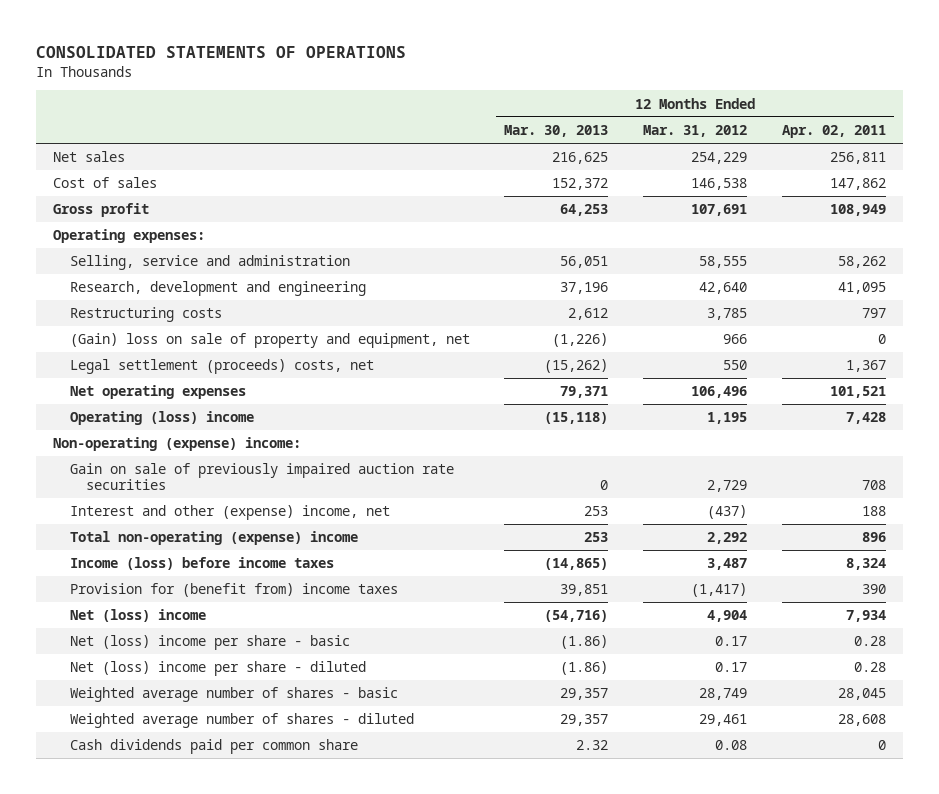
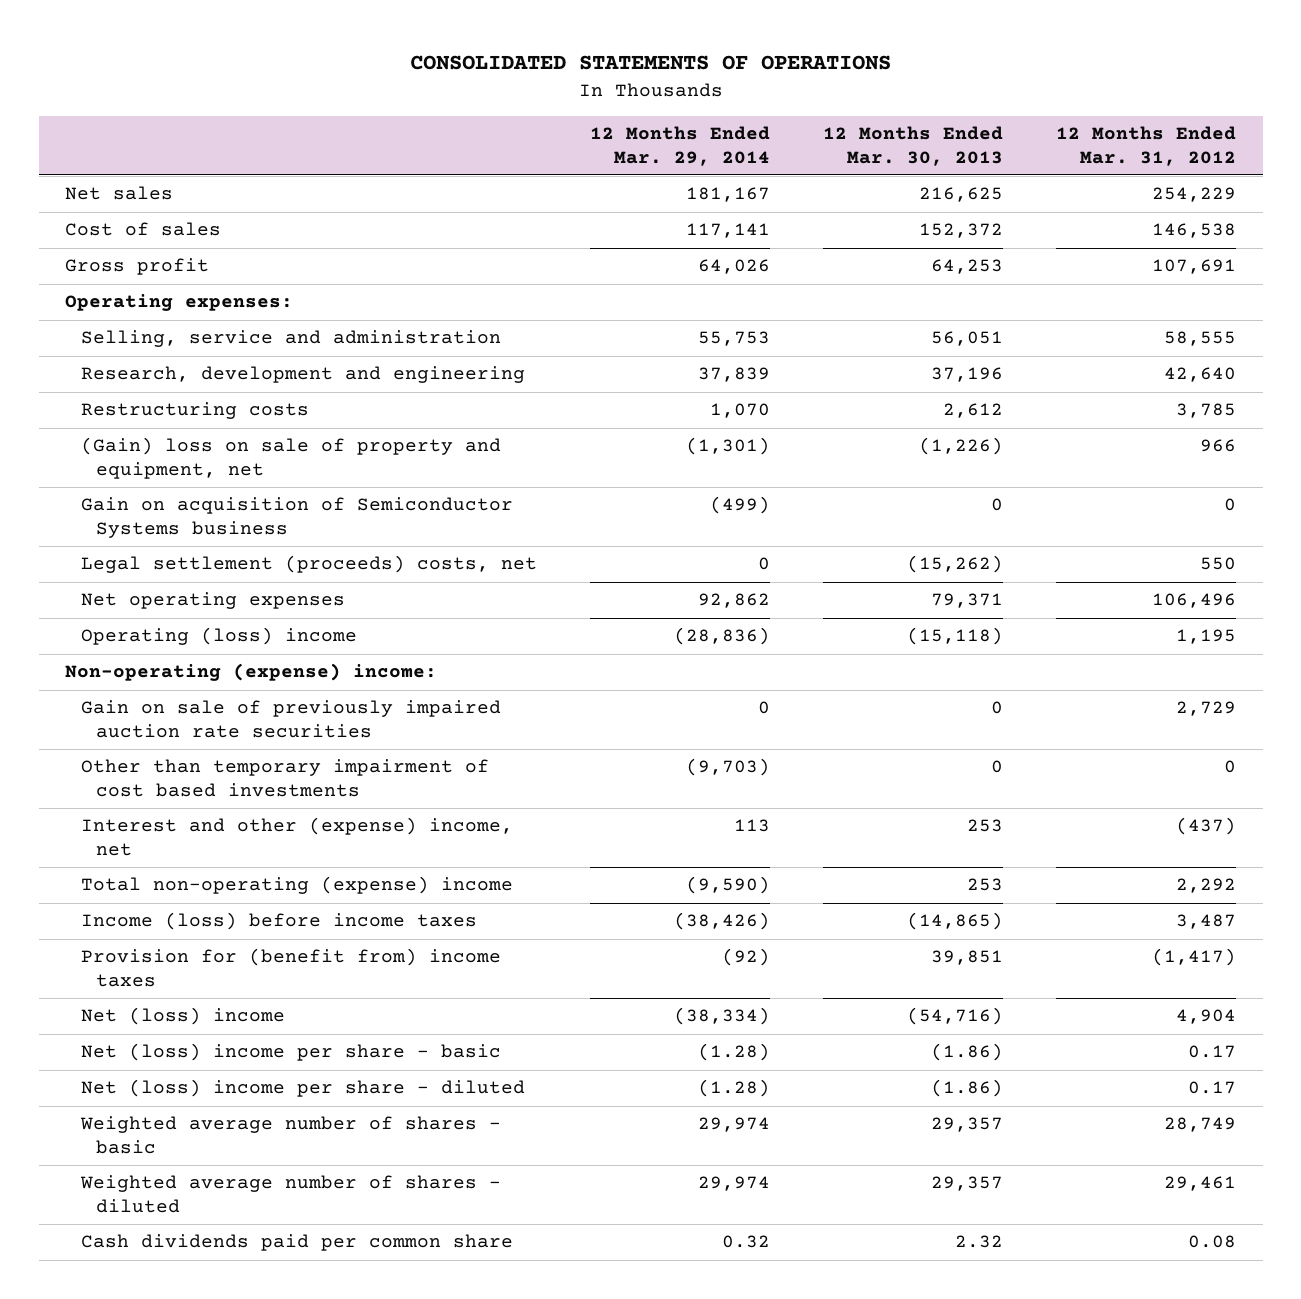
[781,125,886,139] Apr. 02, 2011 -> none
none -> [589,126,770,166] 12 Months Ended Mar. 29, 2014
none -> [80,497,513,538] Gain on acquisition of Semiconductor Systems business
none -> [80,759,489,797] Other than temporary impairment of cost based investments

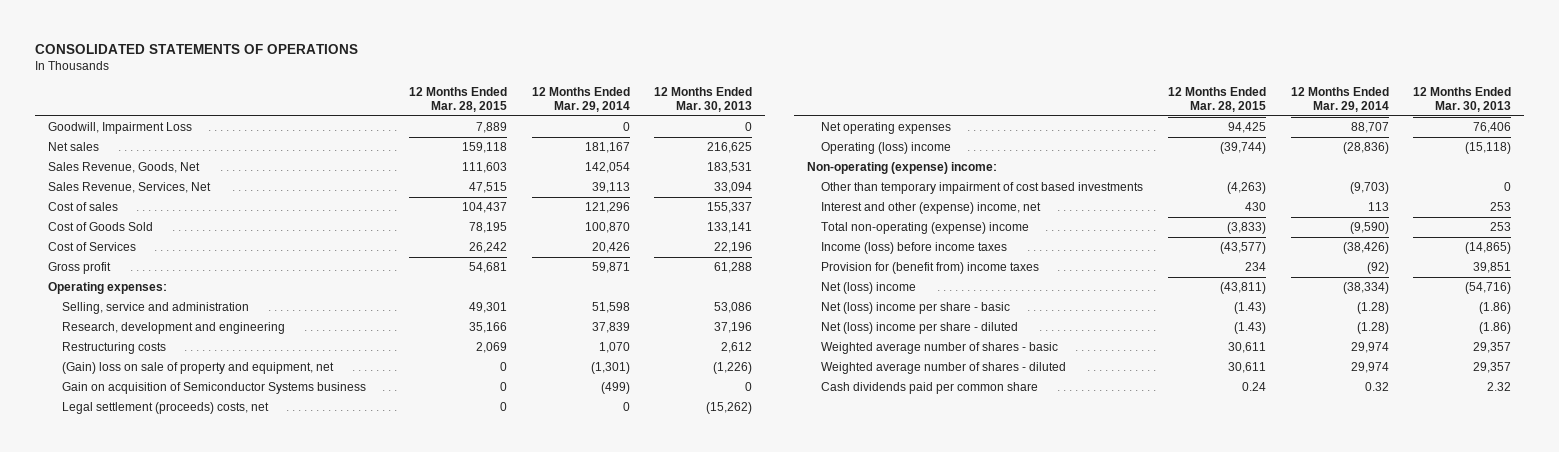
[1056,126,1237,166] 12 Months Ended Mar. 31, 2012 -> none
none -> [408,86,507,113] 12 Months Ended Mar. 28, 2015
none -> [47,121,192,134] Goodwill, Impairment Loss
none -> [47,161,200,173] Sales Revenue, Goods, Net
none -> [47,181,211,193] Sales Revenue, Services, Net
[685,223,770,239] 117,141 -> [584,201,630,213] 121,296
[919,223,1004,239] 152,372 -> [707,201,753,213] 155,337
none -> [47,221,153,231] Cost of Goods Sold
none -> [47,241,136,251] Cost of Services
[697,259,770,275] 64,026 -> [591,261,630,273] 59,871
[931,259,1004,275] 64,253 -> [714,261,753,273] 61,288
[697,331,770,347] 55,753 -> [591,301,630,313] 51,598
[931,331,1004,347] 56,051 -> [714,301,753,313] 53,086
[697,593,770,609] 92,862 -> [1350,121,1389,133] 88,707
[931,593,1004,609] 79,371 -> [1473,121,1512,133] 76,406
[80,700,501,738] Gain on sale of previously impaired auction rate securities -> none

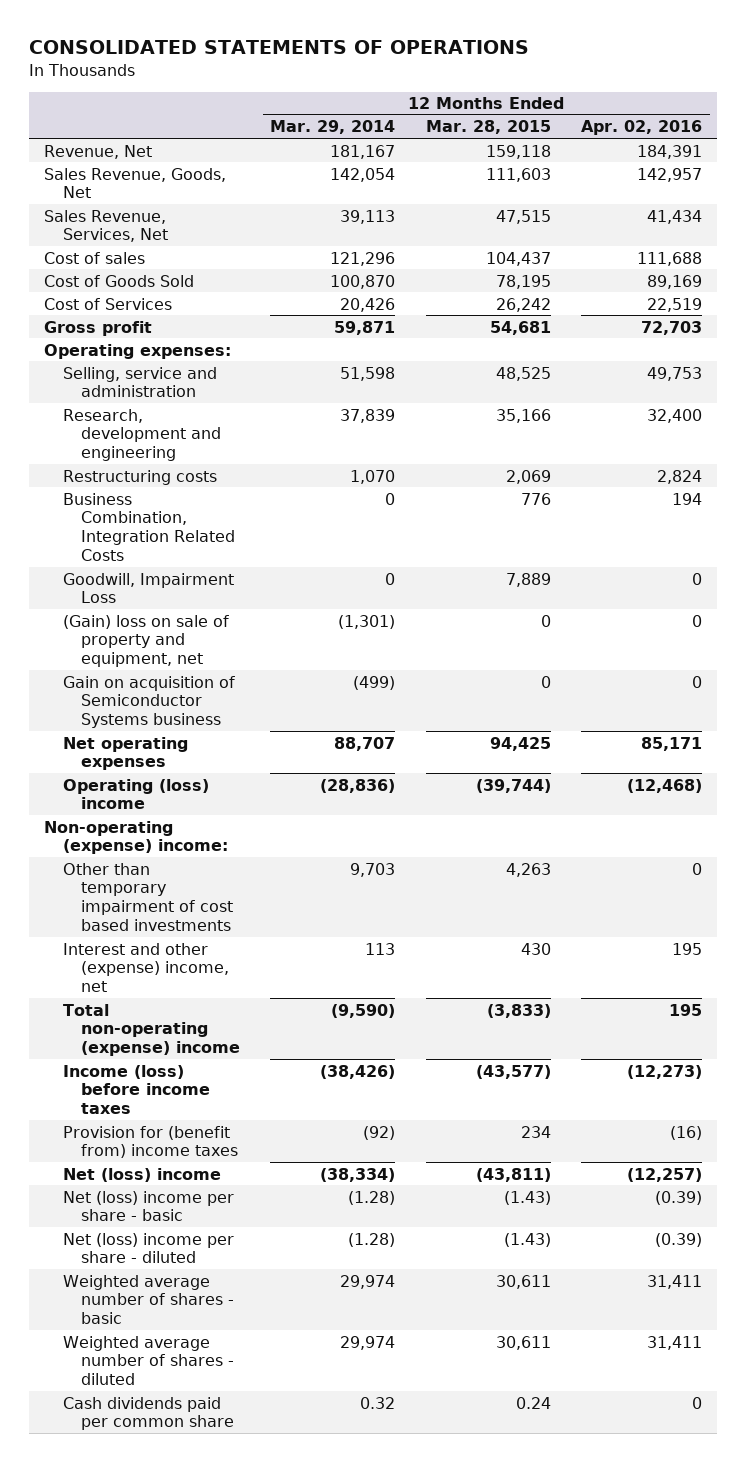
[654,86,753,113] 12 Months Ended Mar. 30, 2013 -> none
none -> [581,120,703,136] Apr. 02, 2016
[47,141,99,151] Net sales -> [44,144,153,159] Revenue, Net
[468,301,507,313] 49,301 -> [495,366,551,381] 48,525
none -> [62,492,235,562] Business Combination, Integration Related Costs
[47,121,192,134] Goodwill, Impairment Loss -> [62,572,234,604] Goodwill, Impairment Loss
[62,401,270,414] Legal settlement (proceeds) costs, net -> none
[1226,181,1266,194] (4,263) -> [505,862,551,877] 4,263
[1349,181,1389,194] (9,703) -> [350,862,396,877] 9,703

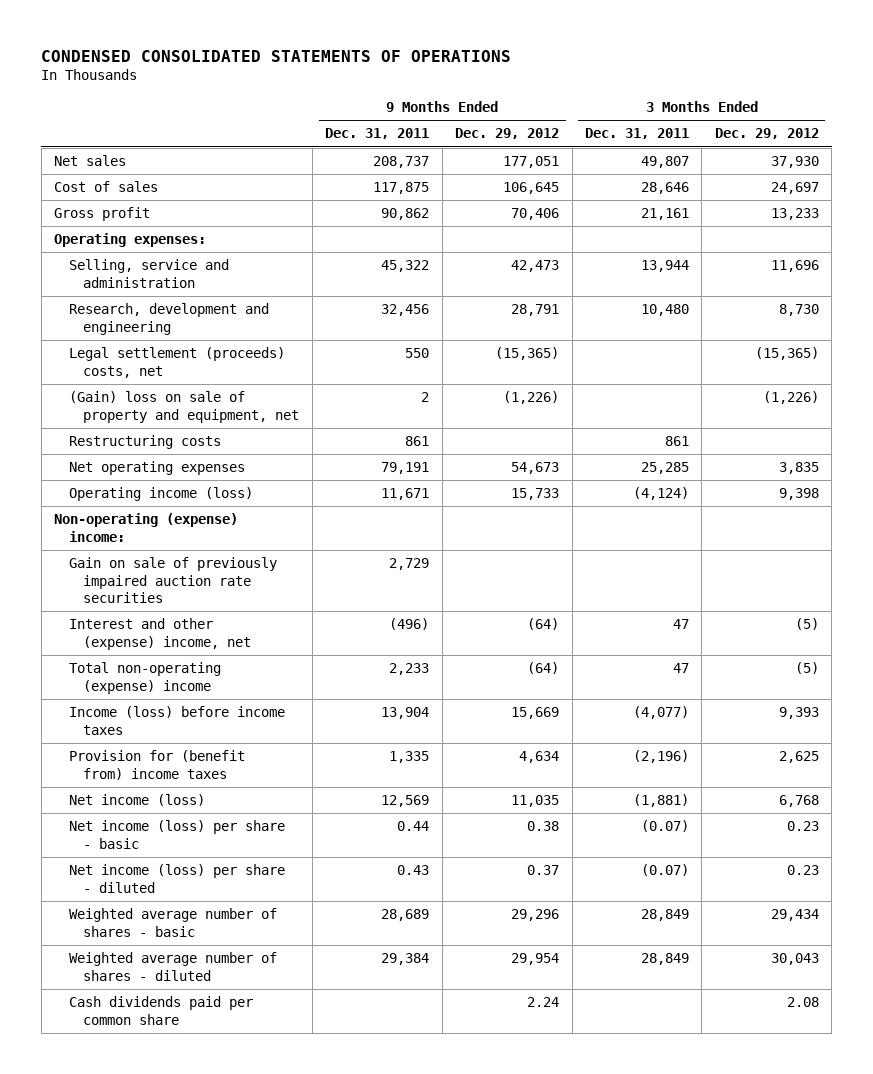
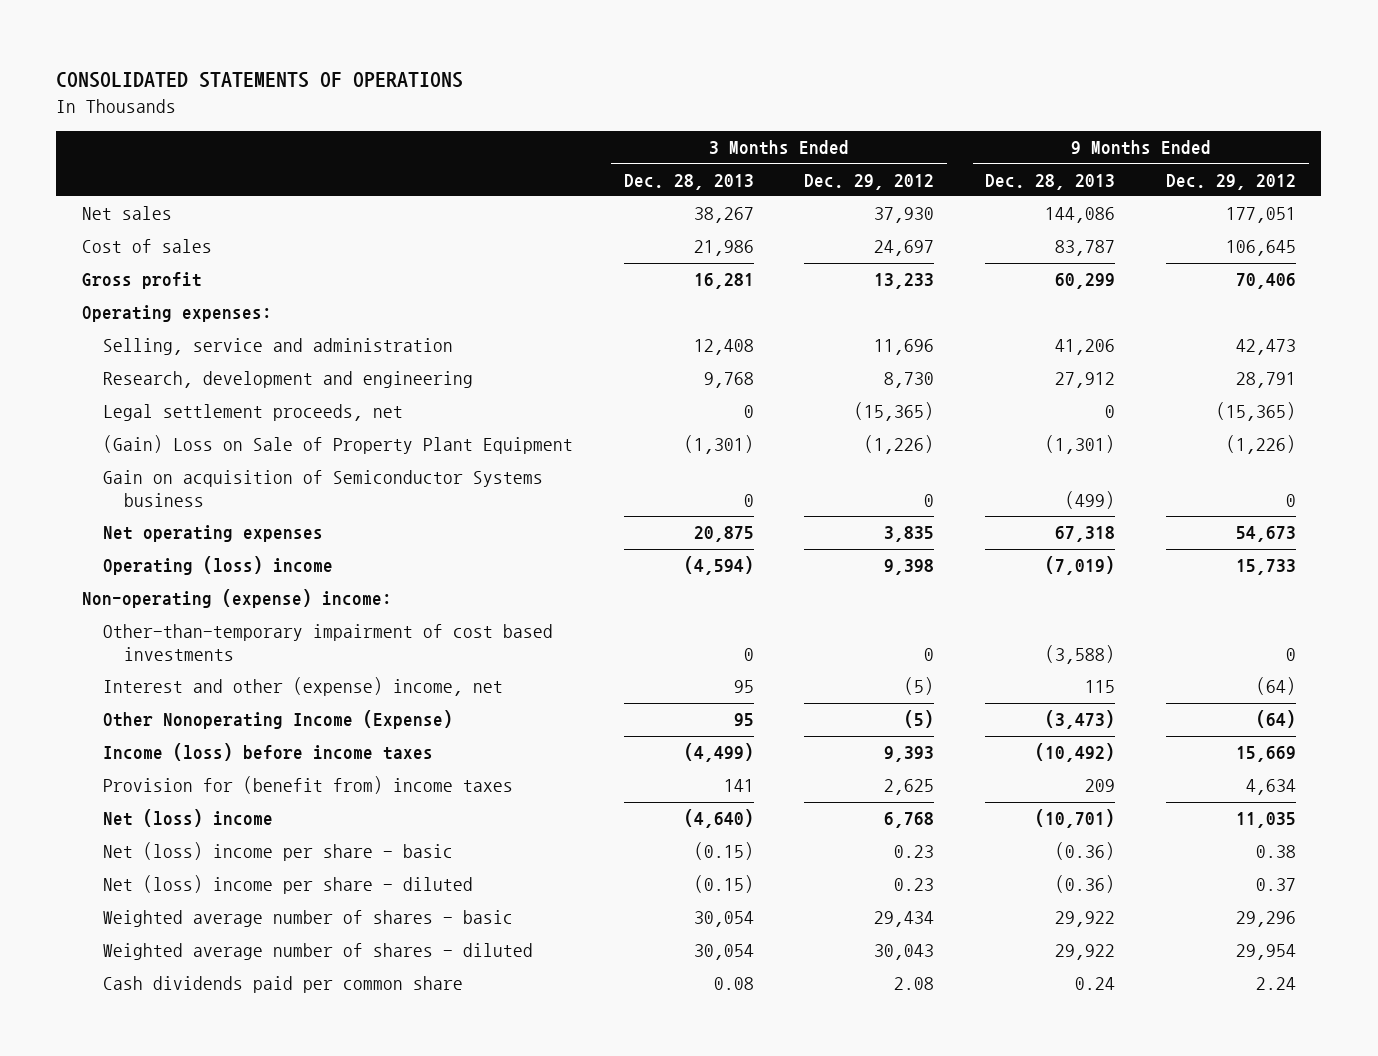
[41,50,512,63] CONDENSED CONSOLIDATED STATEMENTS OF OPERATIONS -> [56,72,464,89] CONSOLIDATED STATEMENTS OF OPERATIONS
[325,128,430,140] Dec. 31, 2011 -> none
[584,128,689,140] Dec. 31, 2011 -> none
none -> [623,173,754,190] Dec. 28, 2013
none -> [985,173,1116,190] Dec. 28, 2013
[68,435,221,450] Restructuring costs -> none
[68,347,285,378] Legal settlement (proceeds) costs, net -> [102,404,403,422] Legal settlement proceeds, net
[68,391,300,423] (Gain) loss on sale of property and equipment, net -> [102,435,573,455] (Gain) Loss on Sale of Property Plant Equipment
none -> [102,470,543,507] Gain on acquisition of Semiconductor Systems business
[68,487,253,502] Operating income (loss) -> [102,556,333,576] Operating (loss) income
[68,557,277,603] Gain on sale of previously impaired auction rate securities -> none
none -> [102,624,553,661] Other-than-temporary impairment of cost based investments
[68,662,221,694] Total non-operating (expense) income -> [102,710,453,730] Other Nonoperating Income (Expense)
[68,794,205,807] Net income (loss) -> [102,809,273,828] Net (loss) income
[68,820,285,849] Net income (loss) per share - basic -> [102,842,453,862] Net (loss) income per share - basic
[68,864,285,893] Net income (loss) per share - diluted -> [102,875,473,895] Net (loss) income per share - diluted

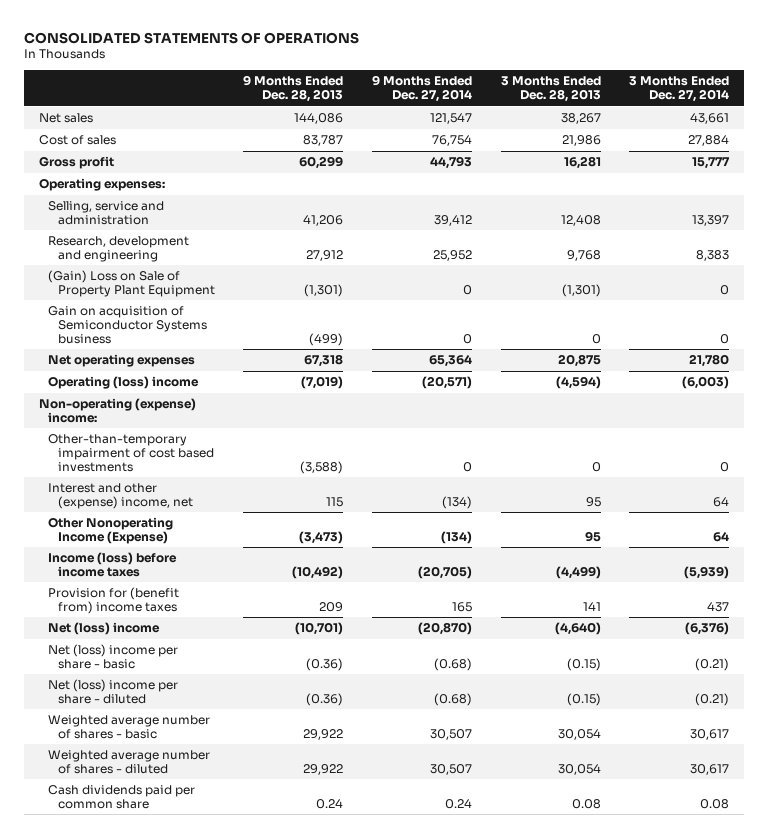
[804,173,935,190] Dec. 29, 2012 -> none
[1166,173,1297,190] Dec. 29, 2012 -> none
none -> [371,75,472,103] 9 Months Ended Dec. 27, 2014
none -> [629,76,730,103] 3 Months Ended Dec. 27, 2014
[102,404,403,422] Legal settlement proceeds, net -> none

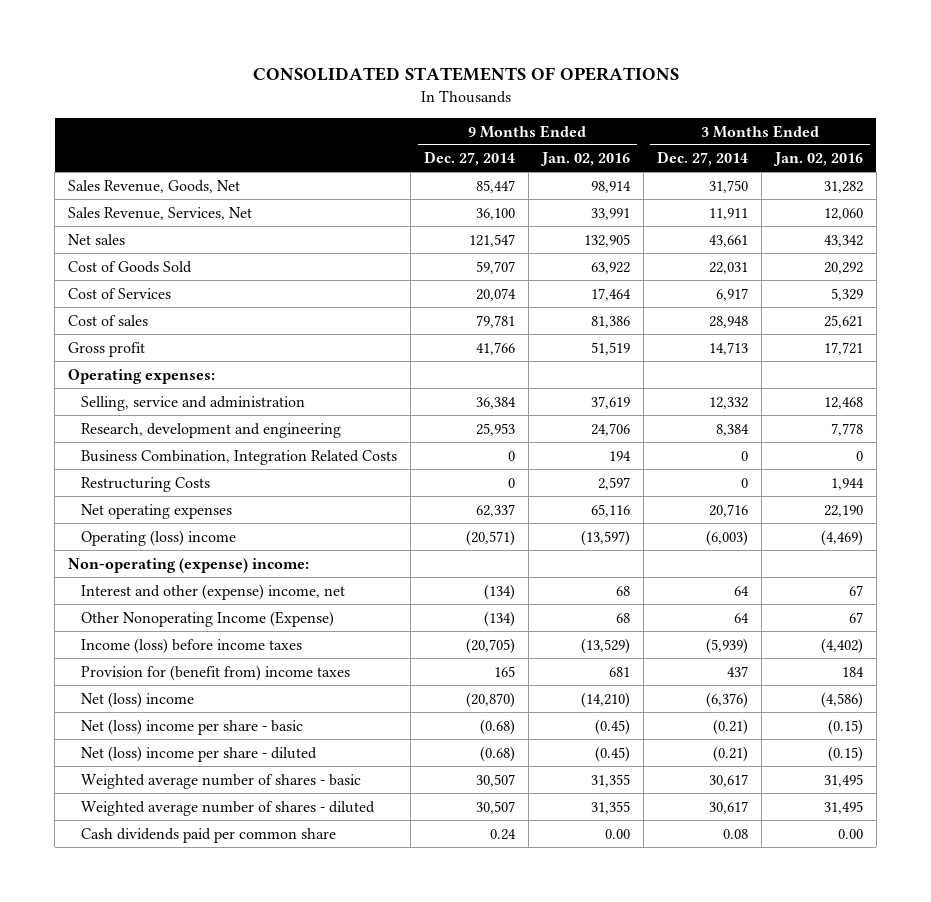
[243,75,344,103] 9 Months Ended Dec. 28, 2013 -> none
[500,76,601,103] 3 Months Ended Dec. 28, 2013 -> none
none -> [540,152,631,167] Jan. 02, 2016
none -> [772,152,863,167] Jan. 02, 2016
none -> [68,179,241,193] Sales Revenue, Goods, Net
none -> [68,206,253,220] Sales Revenue, Services, Net
none -> [68,260,193,273] Cost of Goods Sold
none -> [68,287,172,299] Cost of Services
[431,135,472,147] 76,754 -> [476,314,516,328] 79,781
[688,135,730,147] 27,884 -> [709,315,749,328] 28,948
[429,156,472,170] 44,793 -> [476,341,516,355] 41,766
[692,157,731,170] 15,777 -> [709,341,749,355] 14,713
[48,270,215,297] (Gain) Loss on Sale of Property Plant Equipment -> none
[48,306,207,344] Gain on acquisition of Semiconductor Systems business -> none
[433,214,472,226] 39,412 -> [476,396,517,409] 36,384
[692,214,730,226] 13,397 -> [709,396,749,409] 12,332
[432,249,472,261] 25,952 -> [476,422,516,436] 25,953
[696,249,730,261] 8,383 -> [716,423,750,436] 8,384
none -> [81,449,398,465] Business Combination, Integration Related Costs
none -> [81,476,211,492] Restructuring Costs
[428,355,472,368] 65,364 -> [476,503,516,517] 62,337
[689,354,730,368] 21,780 -> [709,503,749,517] 20,716
[48,434,214,472] Other-than-temporary impairment of cost based investments -> none

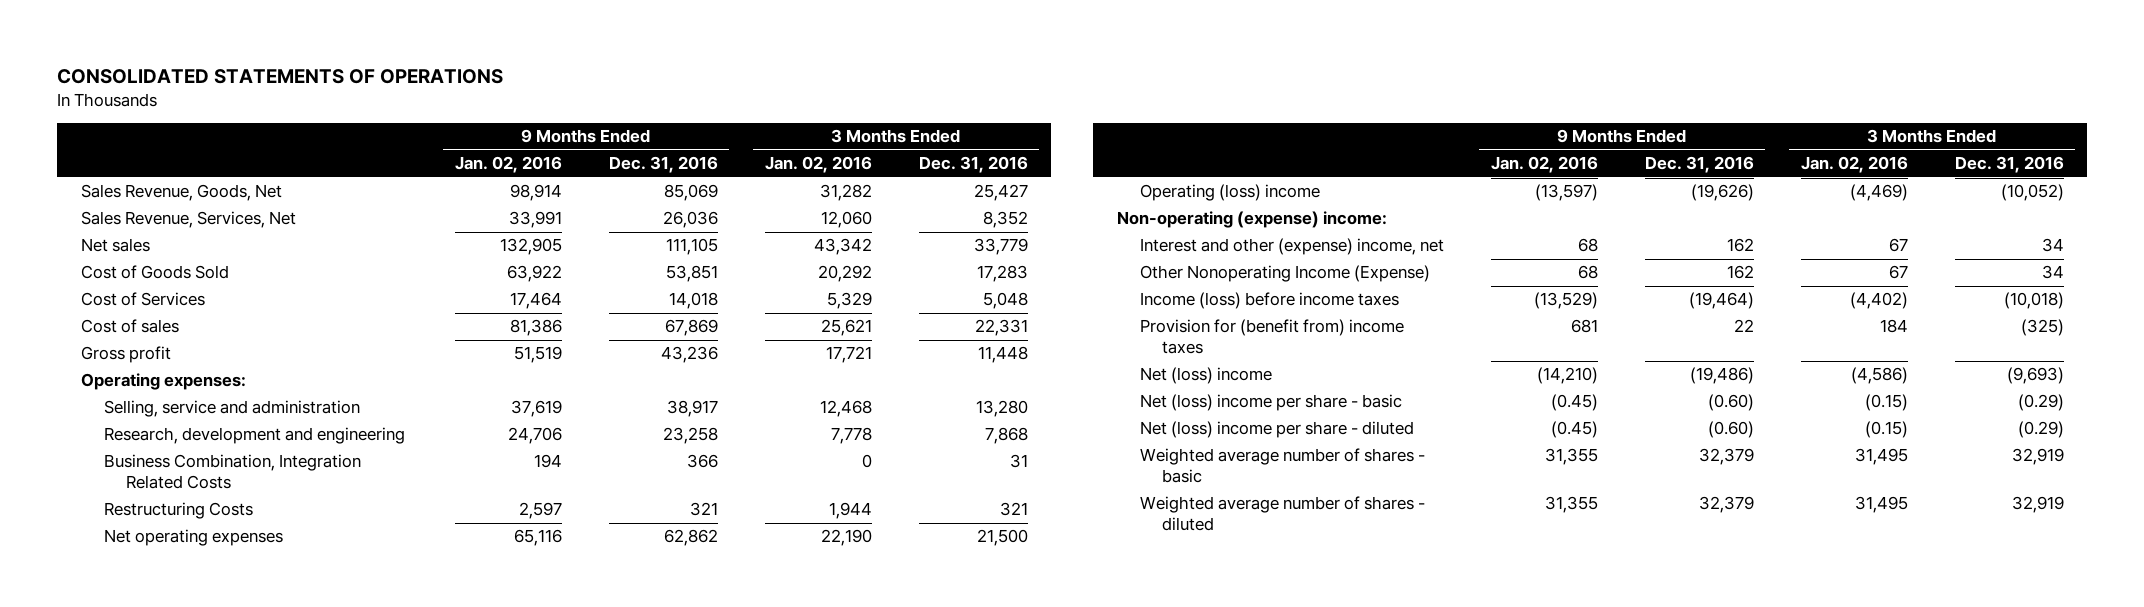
[424,151,516,167] Dec. 27, 2014 -> none
[657,151,749,167] Dec. 27, 2014 -> none
none -> [608,156,718,174] Dec. 31, 2016
none -> [918,156,1028,174] Dec. 31, 2016
[81,827,337,843] Cash dividends paid per common share -> none

